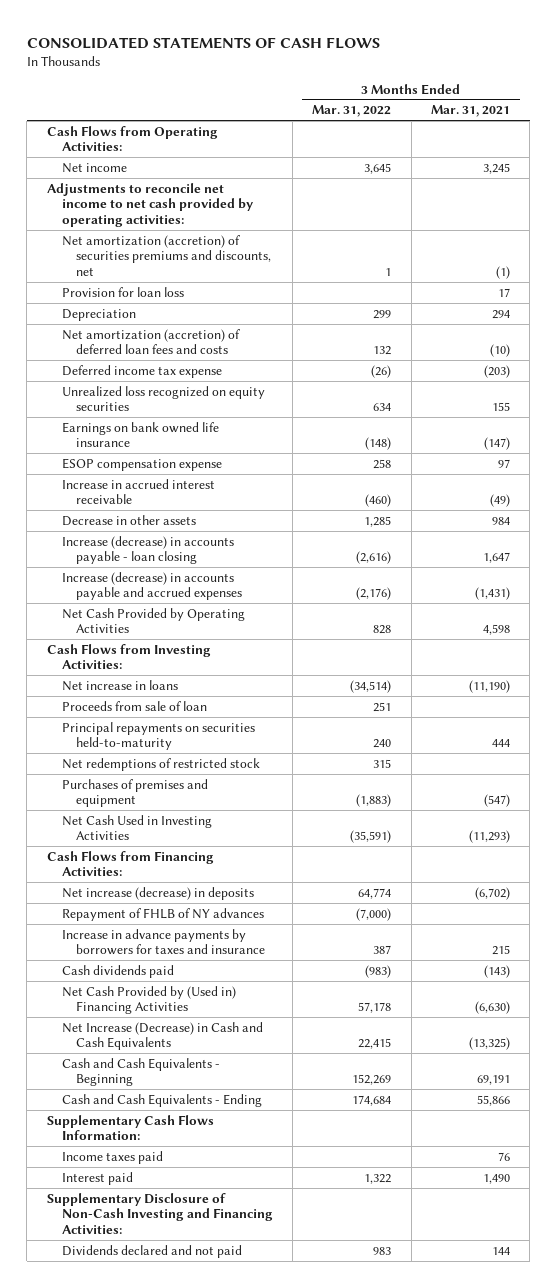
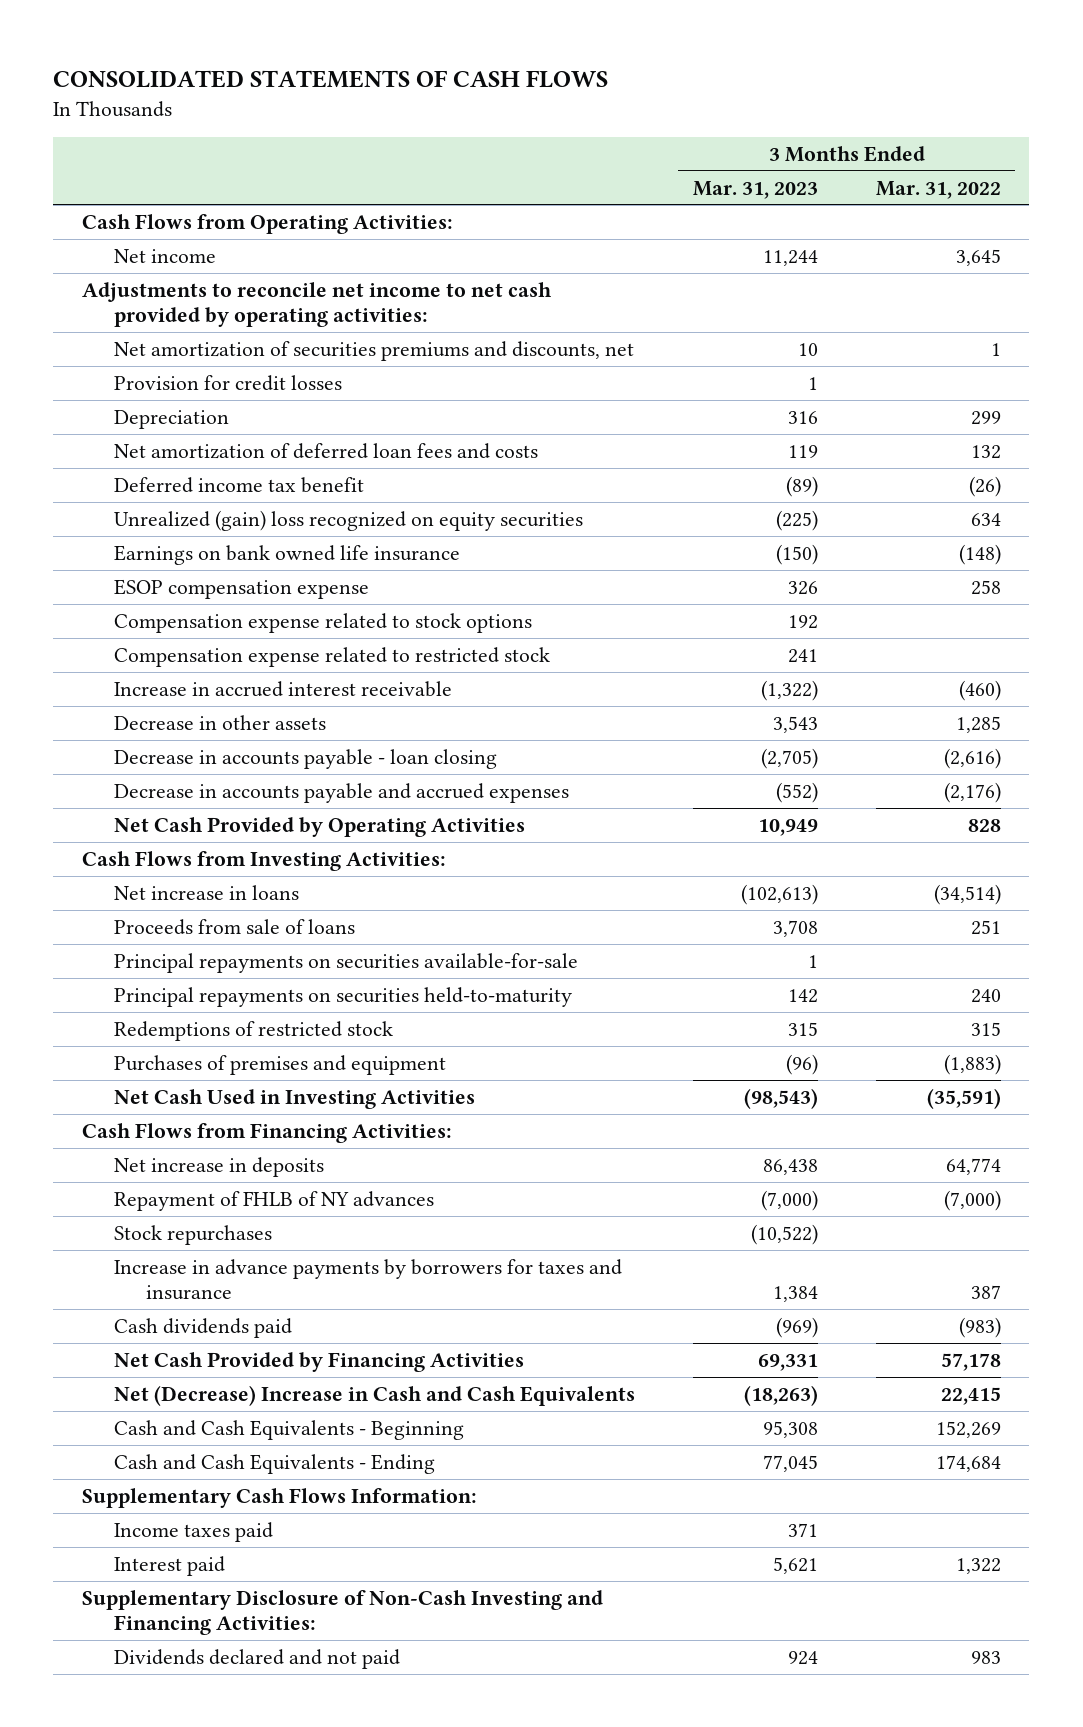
[431,105,511,118] Mar. 31, 2021 -> none
none -> [692,180,818,199] Mar. 31, 2023
[61,234,272,277] Net amortization (accretion) of securities premiums and discounts, net -> [114,340,635,361] Net amortization of securities premiums and discounts, net
[61,286,184,297] Provision for loan loss -> [114,374,343,391] Provision for credit losses
[61,328,240,355] Net amortization (accretion) of deferred loan fees and costs -> [114,442,539,459] Net amortization of deferred loan fees and costs
[61,364,222,378] Deferred income tax expense -> [114,476,365,493] Deferred income tax benefit
[61,385,265,412] Unrealized loss recognized on equity securities -> [114,509,584,531] Unrealized (gain) loss recognized on equity securities
none -> [114,612,533,633] Compensation expense related to stock options
none -> [114,646,551,667] Compensation expense related to restricted stock
[61,535,234,565] Increase (decrease) in accounts payable - loan closing -> [114,748,498,769] Decrease in accounts payable - loan closing
[61,571,243,601] Increase (decrease) in accounts payable and accrued expenses -> [114,782,570,803] Decrease in accounts payable and accrued expenses
[61,700,207,711] Proceeds from sale of loan -> [114,918,356,935] Proceeds from sale of loans
none -> [114,952,579,973] Principal repayments on securities available-for-sale
[61,757,260,771] Net redemptions of restricted stock -> [114,1020,394,1041] Redemptions of restricted stock
[61,886,254,900] Net increase (decrease) in deposits -> [114,1156,325,1177] Net increase in deposits
none -> [114,1224,273,1245] Stock repurchases
[61,985,236,1015] Net Cash Provided by (Used in) Financing Activities -> [114,1351,525,1372] Net Cash Provided by Financing Activities
[61,1021,263,1051] Net Increase (Decrease) in Cash and Cash Equivalents -> [114,1384,636,1406] Net (Decrease) Increase in Cash and Cash Equivalents

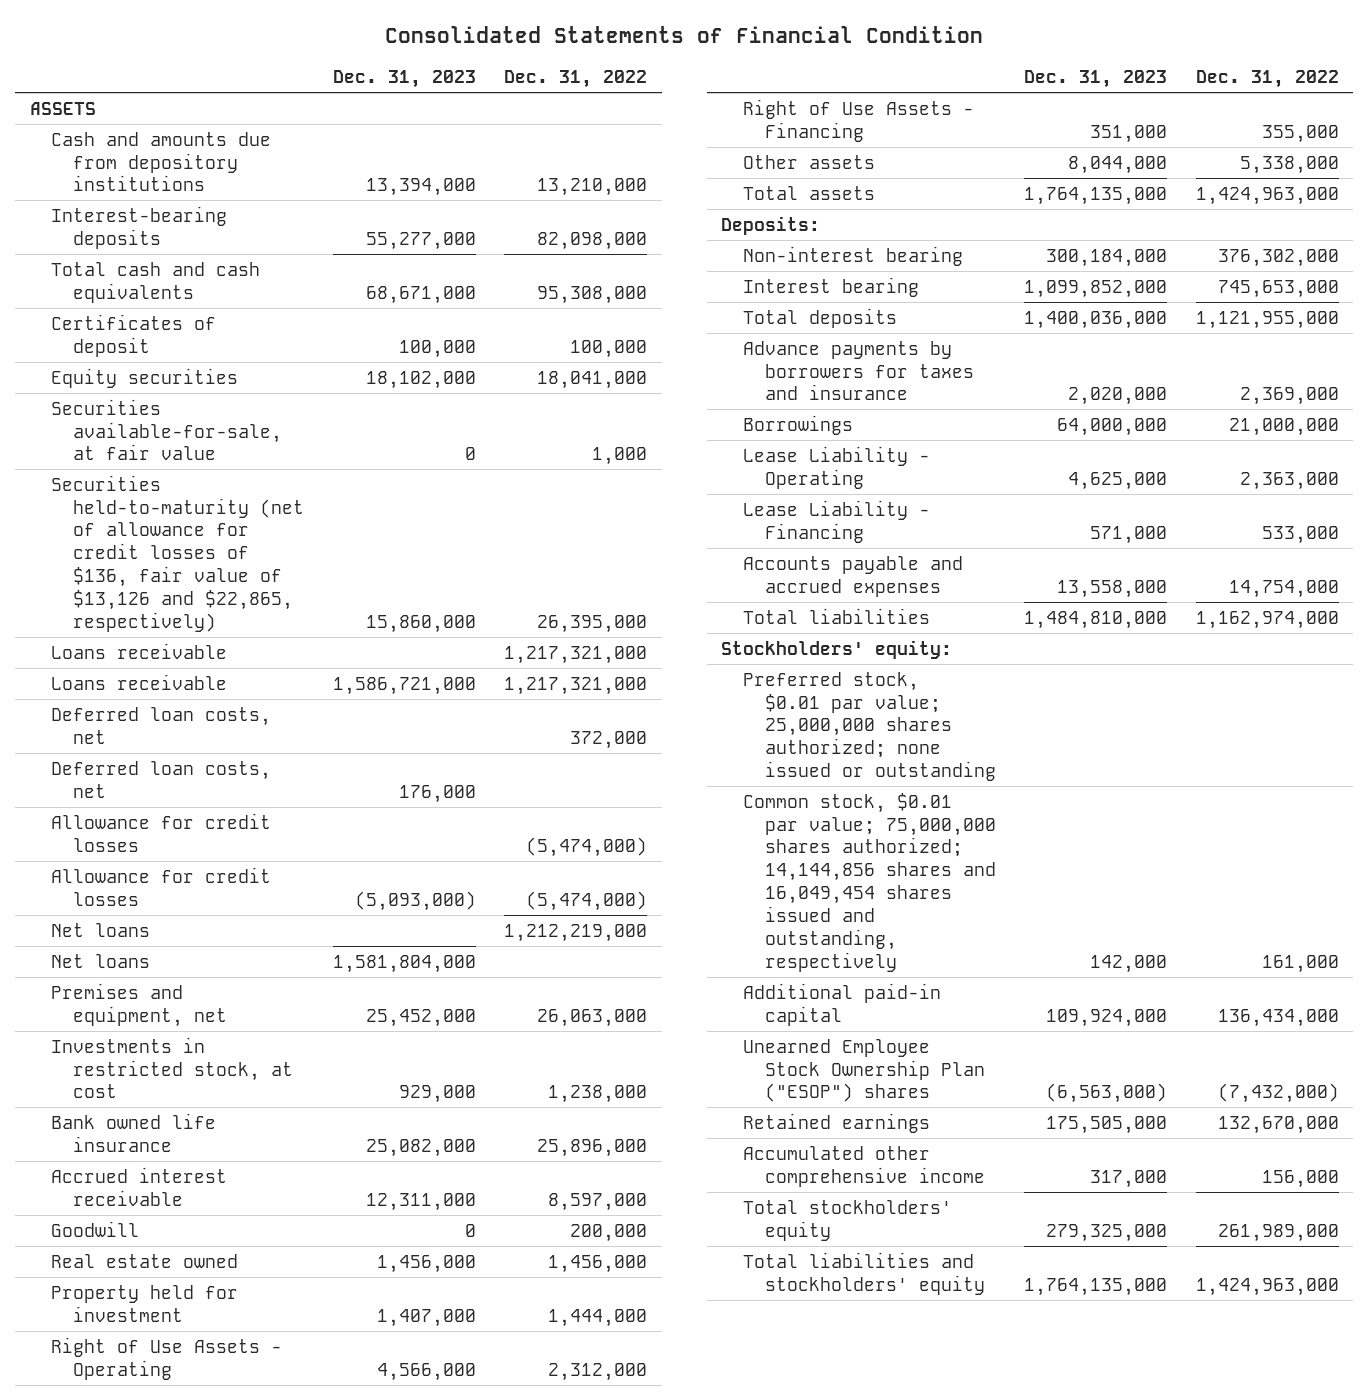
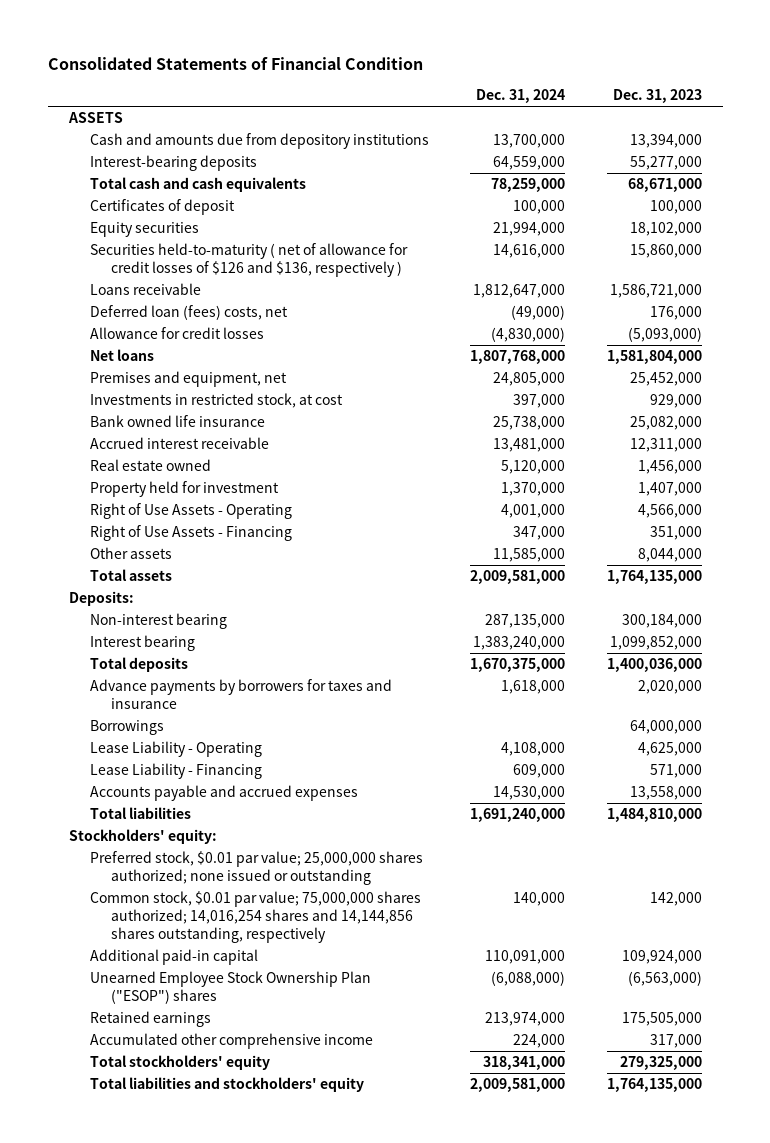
[504,70,648,89] Dec. 31, 2022 -> none
none -> [476,89,566,104] Dec. 31, 2024
[51,398,283,461] Securities available-for-sale, at fair value -> none
[51,642,228,659] Loans receivable -> none
[51,474,305,632] Securities held-to-maturity (net of allowance for credit losses of $136, fair value of $13,126 and $22,865, respectively) -> [89,243,408,277] Securities held-to-maturity ( net of allowance for credit losses of $126 and $136, respectively )
[51,706,272,744] Deferred loan costs, net -> none
[51,812,272,852] Allowance for credit losses -> none
[51,760,272,798] Deferred loan costs, net -> [89,305,288,321] Deferred loan (fees) costs, net
[51,922,151,937] Net loans -> none
[51,1220,140,1237] Goodwill -> none
[743,792,996,972] Common stock, $0.01 par value; 75,000,000 shares authorized; 14,144,856 shares and 16,049,454 shares issued and outstanding, respectively -> [89,891,421,943] Common stock, $0.01 par value; 75,000,000 shares authorized; 14,016,254 shares and 14,144,856 shares outstanding, respectively

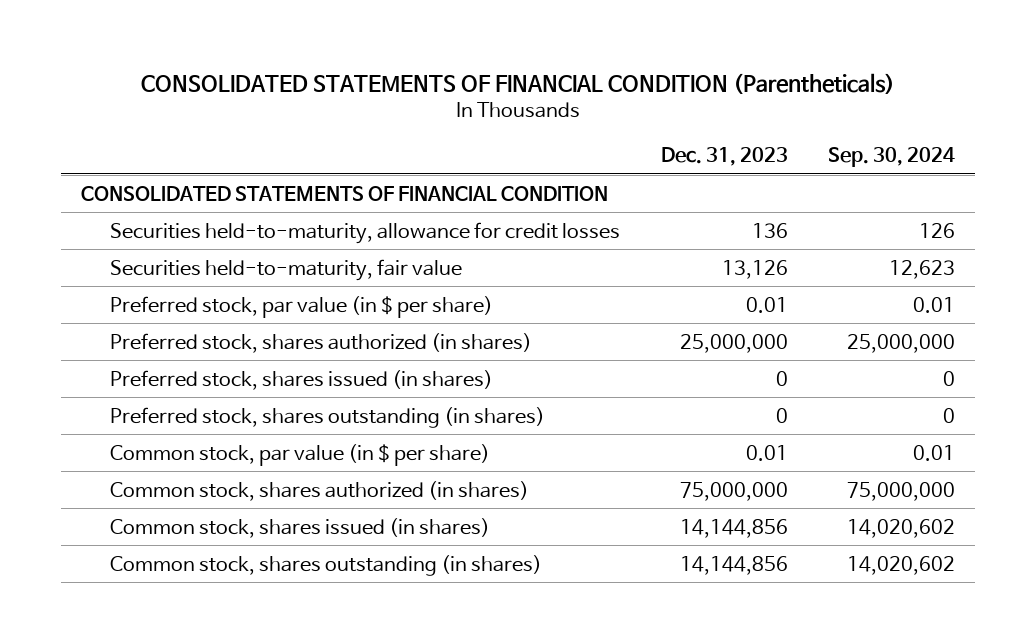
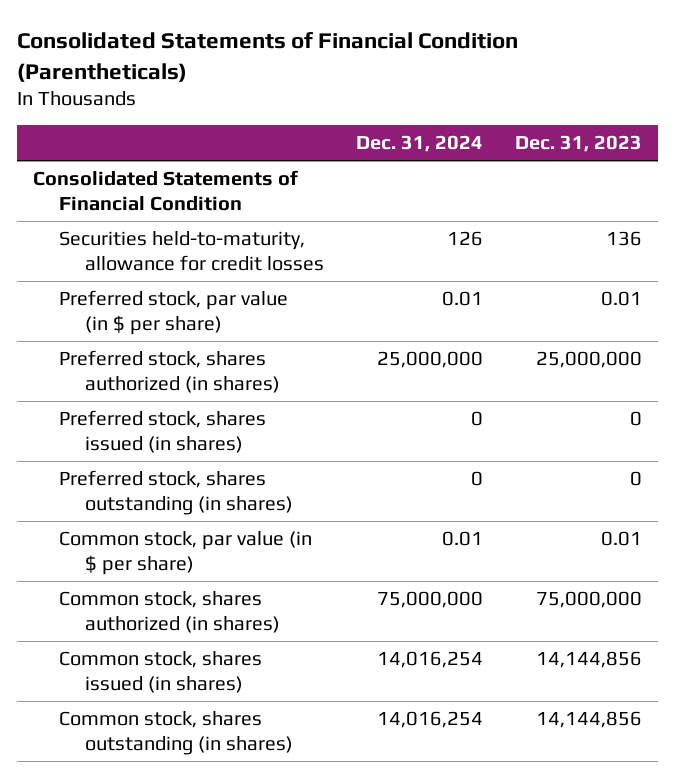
[140,72,895,94] CONSOLIDATED STATEMENTS OF FINANCIAL CONDITION (Parentheticals) -> [17,32,519,82] Consolidated Statements of Financial Condition (Parentheticals)
[827,146,955,167] Sep. 30, 2024 -> none
none -> [356,135,484,153] Dec. 31, 2024
[81,185,609,201] CONSOLIDATED STATEMENTS OF FINANCIAL CONDITION -> [33,169,299,212] Consolidated Statements of Financial Condition
[110,258,463,281] Securities held-to-maturity, fair value -> none

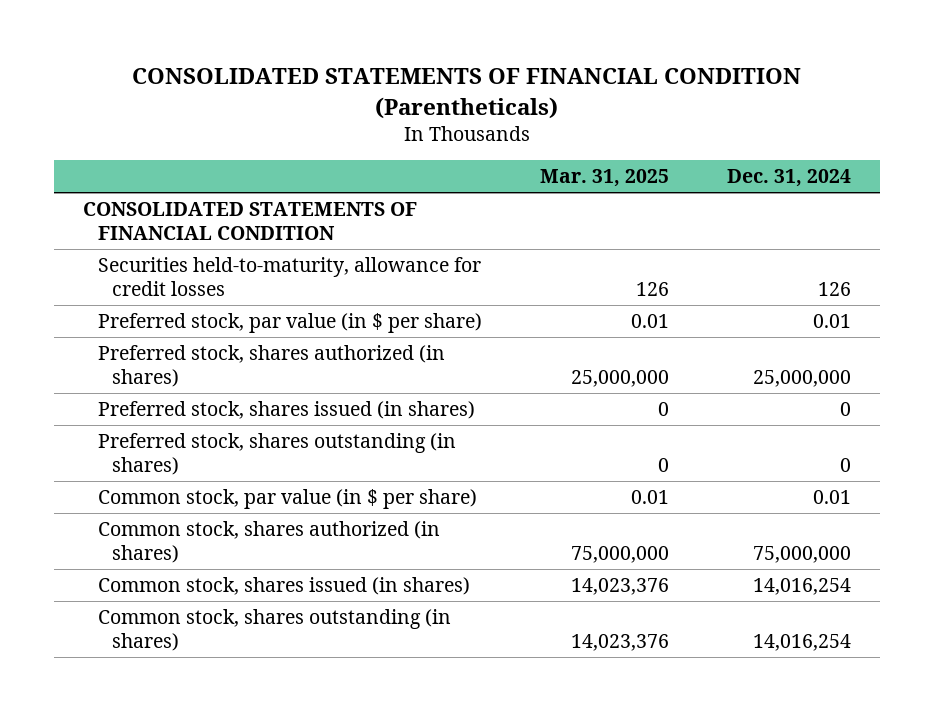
[17,32,519,82] Consolidated Statements of Financial Condition (Parentheticals) -> [132,68,802,119] CONSOLIDATED STATEMENTS OF FINANCIAL CONDITION (Parentheticals)
[515,135,643,153] Dec. 31, 2023 -> none
none -> [539,169,669,188] Mar. 31, 2025
[33,169,299,212] Consolidated Statements of Financial Condition -> [83,201,418,241] CONSOLIDATED STATEMENTS OF FINANCIAL CONDITION

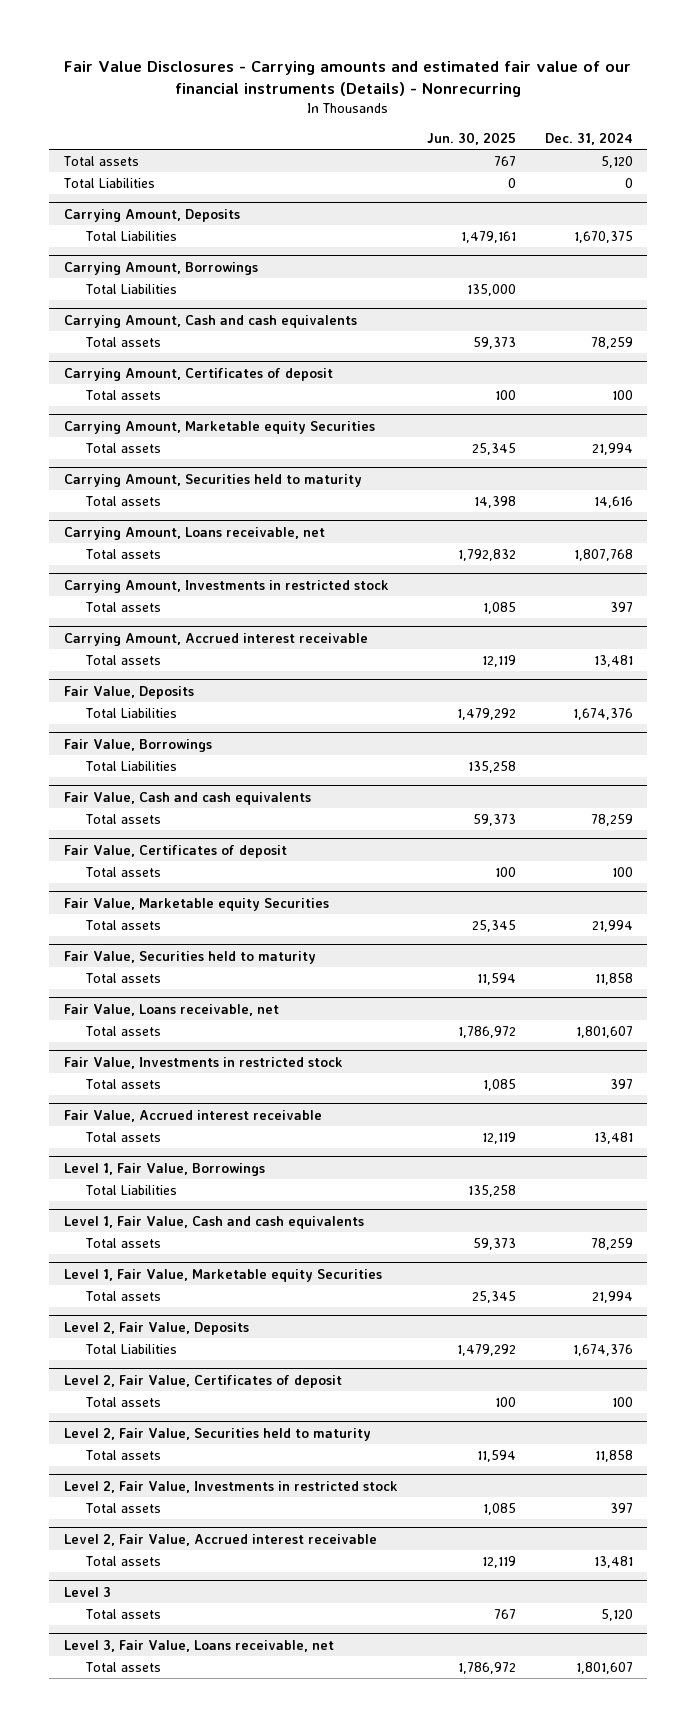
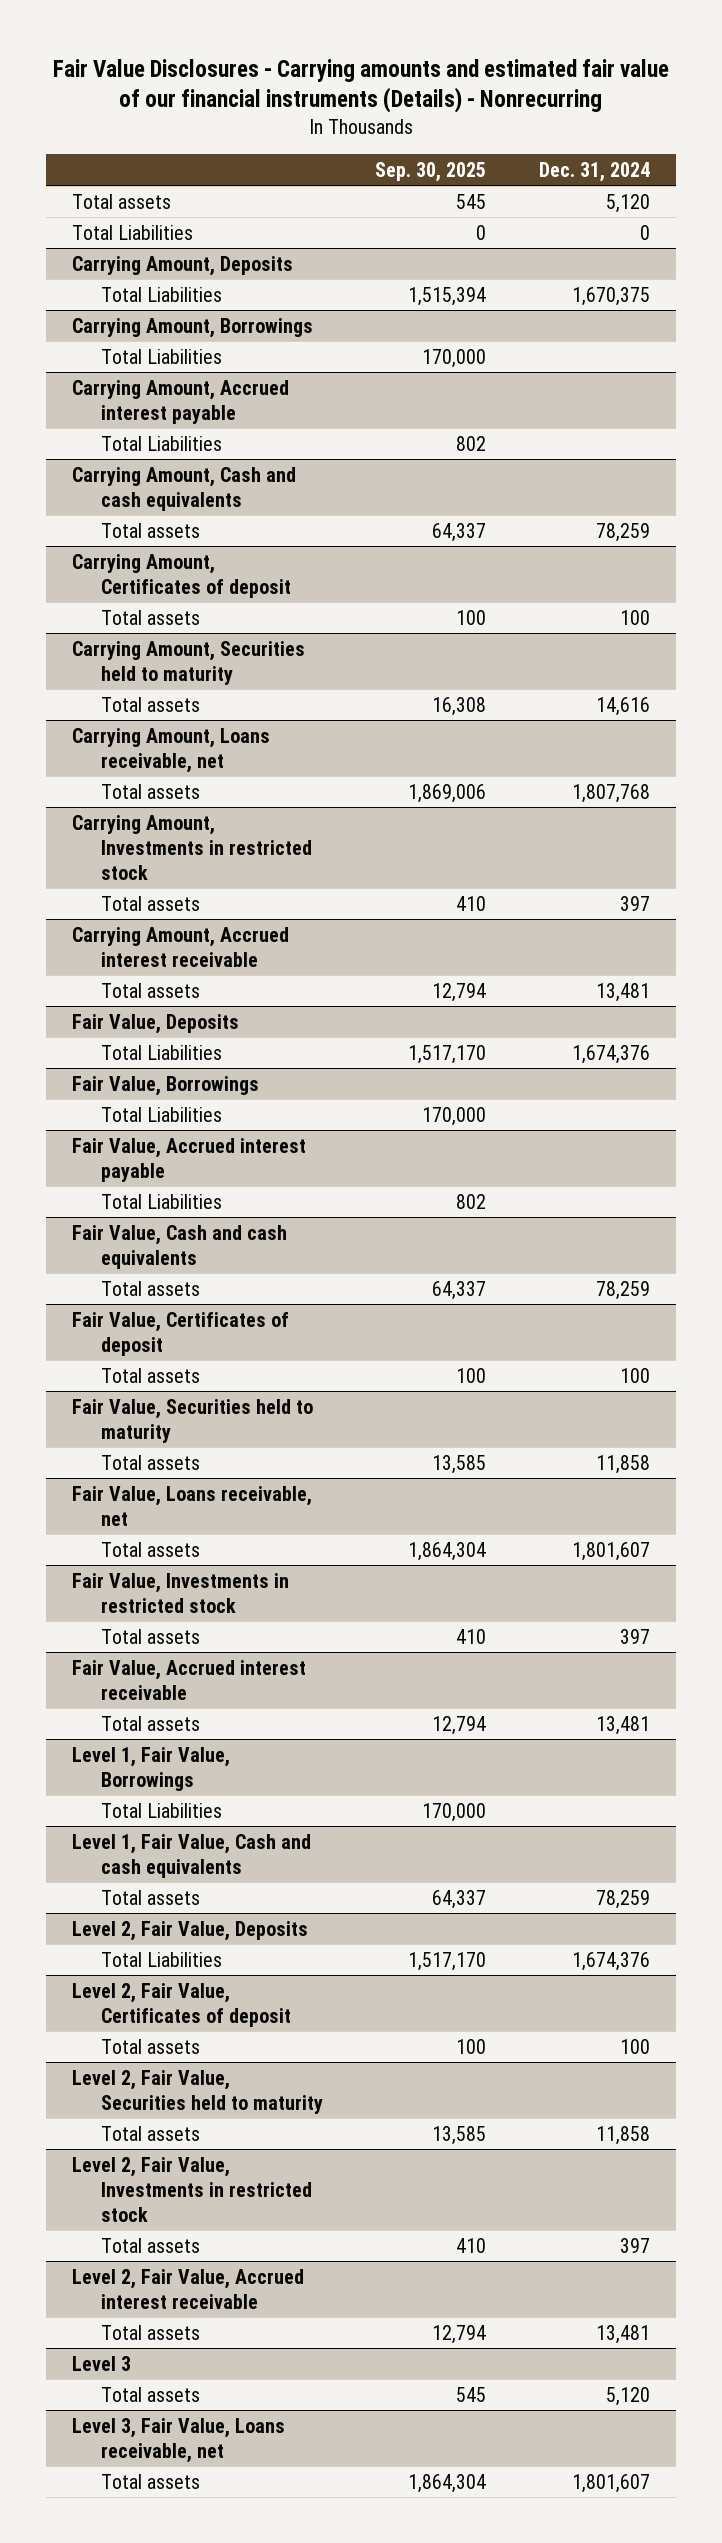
[426,131,516,145] Jun. 30, 2025 -> none
none -> [375,161,487,182] Sep. 30, 2025
none -> [71,379,289,424] Carrying Amount, Accrued interest payable
none -> [100,435,222,451] Total Liabilities
[63,420,375,434] Carrying Amount, Marketable equity Securities -> none
[84,442,161,453] Total assets -> none
none -> [71,1137,306,1182] Fair Value, Accrued interest payable
none -> [100,1193,222,1209] Total Liabilities
[63,897,329,911] Fair Value, Marketable equity Securities -> none
[84,919,161,930] Total assets -> none
[63,1268,382,1282] Level 1, Fair Value, Marketable equity Securities -> none
[84,1290,161,1301] Total assets -> none

